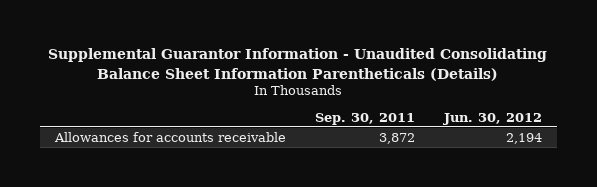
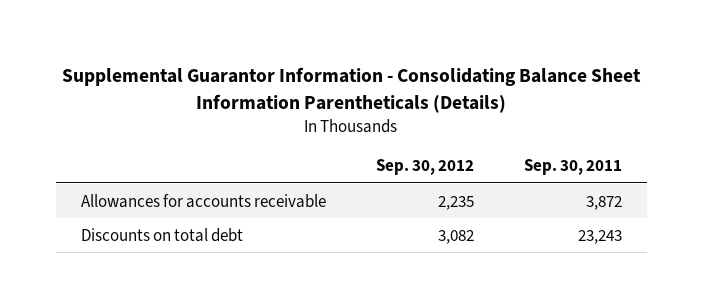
[48,48,548,81] Supplemental Guarantor Information - Unaudited Consolidating Balance Sheet Information Parentheticals (Details) -> [62,67,642,113] Supplemental Guarantor Information - Consolidating Balance Sheet Information Parentheticals (Details)
[442,112,542,125] Jun. 30, 2012 -> none
none -> [375,159,474,176] Sep. 30, 2012
none -> [80,227,243,242] Discounts on total debt

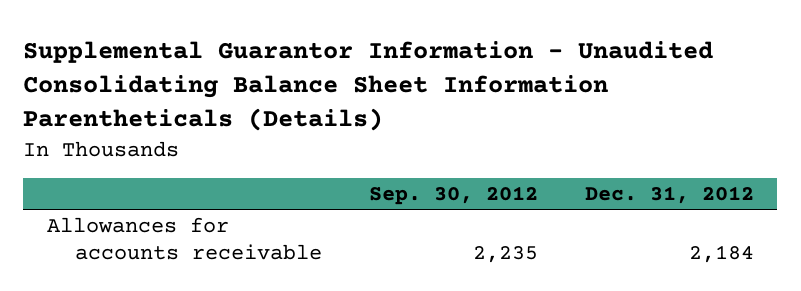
[62,67,642,113] Supplemental Guarantor Information - Consolidating Balance Sheet Information Parentheticals (Details) -> [23,40,714,131] Supplemental Guarantor Information - Unaudited Consolidating Balance Sheet Information Parentheticals (Details)
[523,159,622,176] Sep. 30, 2011 -> none
none -> [584,185,754,204] Dec. 31, 2012
[80,227,243,242] Discounts on total debt -> none

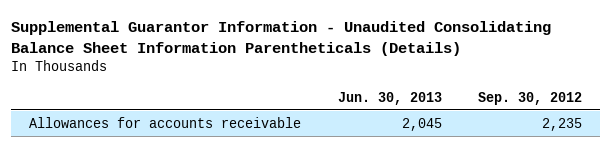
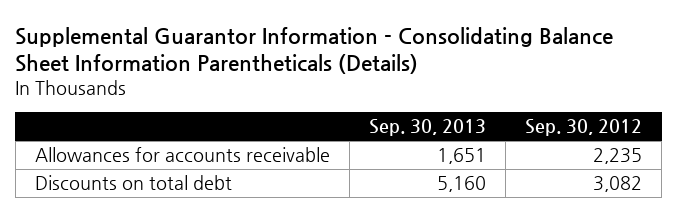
[11,21,552,57] Supplemental Guarantor Information - Unaudited Consolidating Balance Sheet Information Parentheticals (Details) -> [15,26,614,75] Supplemental Guarantor Information - Consolidating Balance Sheet Information Parentheticals (Details)
[337,91,442,105] Jun. 30, 2013 -> none
none -> [368,119,486,137] Sep. 30, 2013
none -> [34,175,232,191] Discounts on total debt

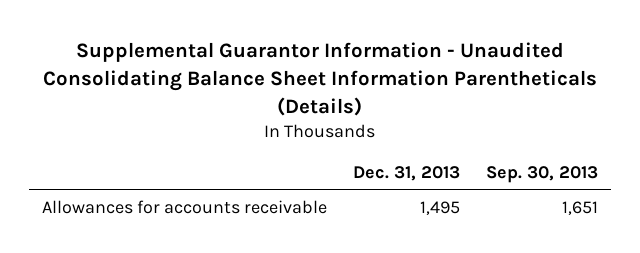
[15,26,614,75] Supplemental Guarantor Information - Consolidating Balance Sheet Information Parentheticals (Details) -> [43,41,598,116] Supplemental Guarantor Information - Unaudited Consolidating Balance Sheet Information Parentheticals (Details)
[525,119,643,137] Sep. 30, 2012 -> none
none -> [353,165,461,181] Dec. 31, 2013
[34,175,232,191] Discounts on total debt -> none

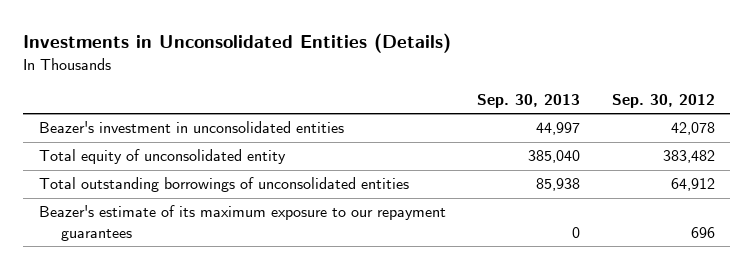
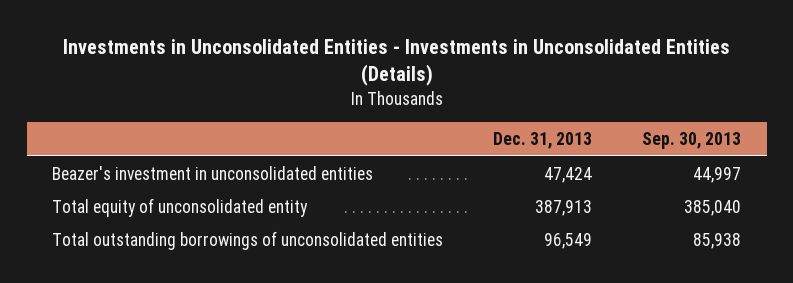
[23,33,452,54] Investments in Unconsolidated Entities (Details) -> [62,38,730,87] Investments in Unconsolidated Entities - Investments in Unconsolidated Entities (Details)
[611,93,715,108] Sep. 30, 2012 -> none
none -> [493,132,593,150] Dec. 31, 2013
[39,205,447,241] Beazer's estimate of its maximum exposure to our repayment guarantees -> none

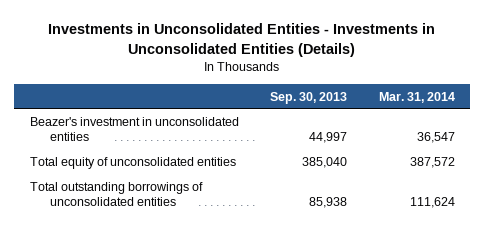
[493,132,593,150] Dec. 31, 2013 -> none
none -> [378,91,455,103] Mar. 31, 2014
[51,197,308,217] Total equity of unconsolidated entity -> [30,156,237,169] Total equity of unconsolidated entities

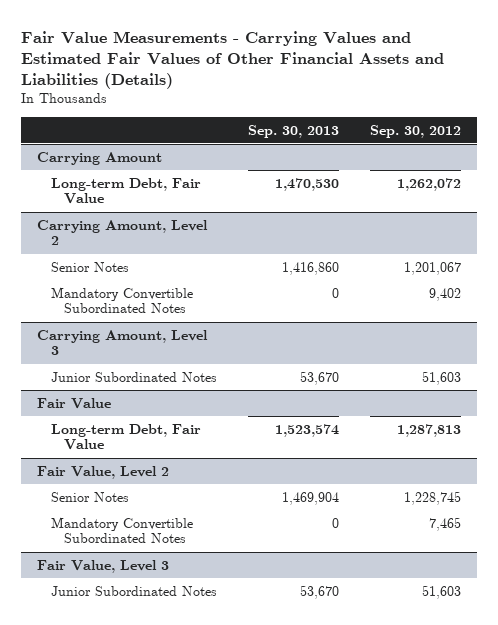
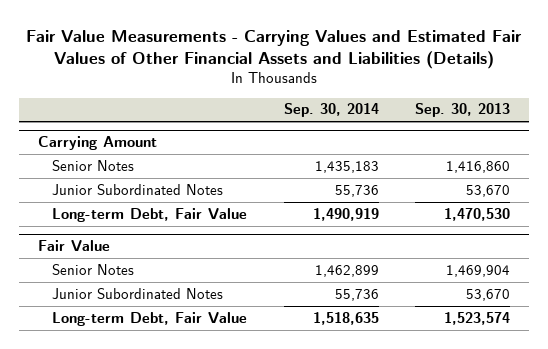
[370,124,462,138] Sep. 30, 2012 -> none
none -> [283,103,379,118] Sep. 30, 2014
[37,219,209,246] Carrying Amount, Level 2 -> none
[50,286,193,314] Mandatory Convertible Subordinated Notes -> none
[37,329,209,356] Carrying Amount, Level 3 -> none
[50,177,201,205] Long-term Debt, Fair Value -> [51,207,247,222] Long-term Debt, Fair Value
[37,465,170,479] Fair Value, Level 2 -> none
[50,516,193,544] Mandatory Convertible Subordinated Notes -> none
[37,559,170,573] Fair Value, Level 3 -> none
[50,423,201,451] Long-term Debt, Fair Value -> [51,311,247,326] Long-term Debt, Fair Value

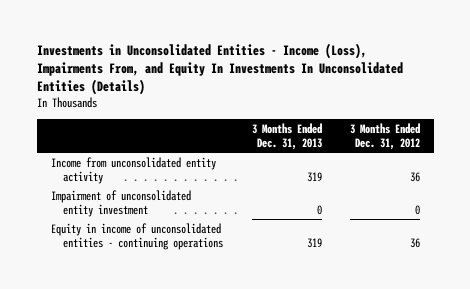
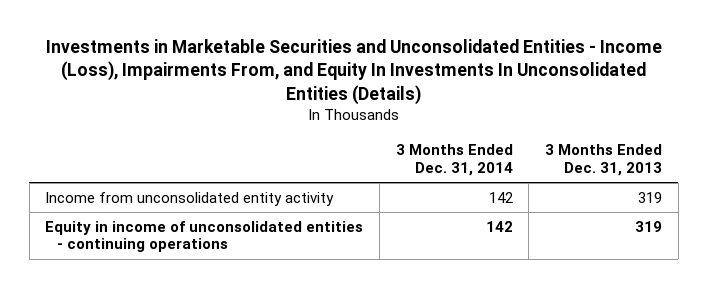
[36,42,403,96] Investments in Unconsolidated Entities - Income (Loss), Impairments From, and Equity In Investments In Unconsolidated Entities (Details) -> [45,38,662,105] Investments in Marketable Securities and Unconsolidated Entities - Income (Loss), Impairments From, and Equity In Investments In Unconsolidated Entities (Details)
[349,122,420,150] 3 Months Ended Dec. 31, 2012 -> none
none -> [395,144,513,176] 3 Months Ended Dec. 31, 2014
[50,189,191,217] Impairment of unconsolidated entity investment -> none

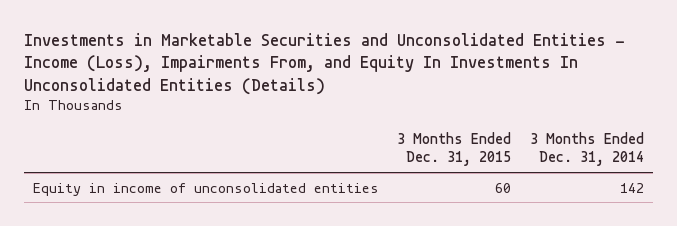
[545,144,663,176] 3 Months Ended Dec. 31, 2013 -> none
none -> [397,131,512,167] 3 Months Ended Dec. 31, 2015
[45,191,335,206] Income from unconsolidated entity activity -> none
[45,220,364,253] Equity in income of unconsolidated entities - continuing operations -> [32,182,379,196] Equity in income of unconsolidated entities

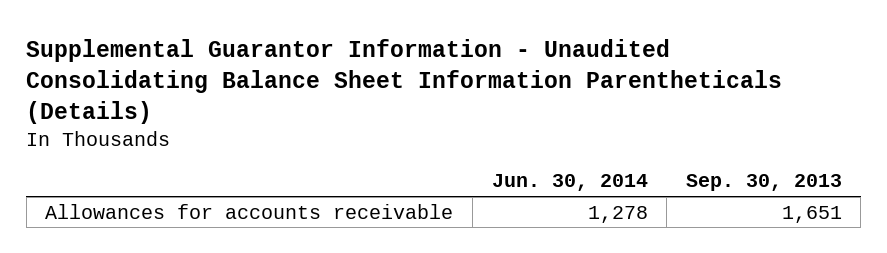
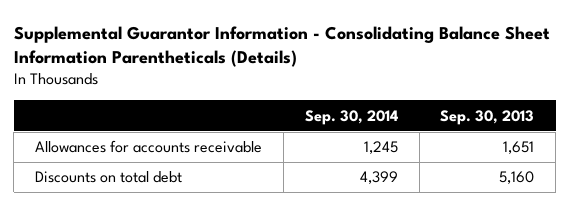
[26,39,783,124] Supplemental Guarantor Information - Unaudited Consolidating Balance Sheet Information Parentheticals (Details) -> [13,25,550,68] Supplemental Guarantor Information - Consolidating Balance Sheet Information Parentheticals (Details)
[491,174,648,192] Jun. 30, 2014 -> none
none -> [304,109,398,125] Sep. 30, 2014
none -> [35,171,183,184] Discounts on total debt

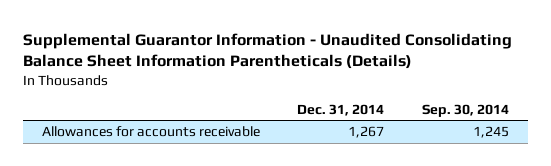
[13,25,550,68] Supplemental Guarantor Information - Consolidating Balance Sheet Information Parentheticals (Details) -> [23,32,513,70] Supplemental Guarantor Information - Unaudited Consolidating Balance Sheet Information Parentheticals (Details)
[440,109,535,125] Sep. 30, 2013 -> none
none -> [297,104,385,117] Dec. 31, 2014
[35,171,183,184] Discounts on total debt -> none

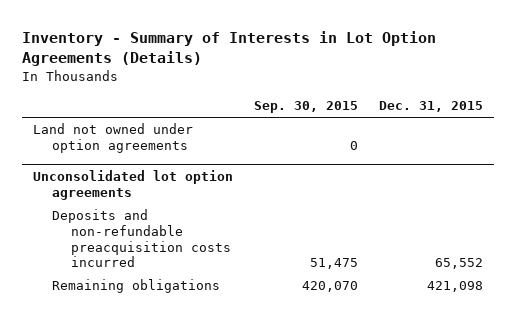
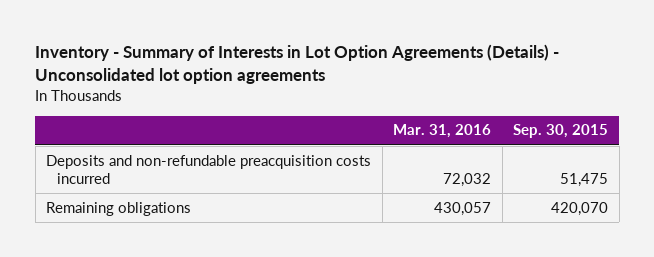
[22,30,437,67] Inventory - Summary of Interests in Lot Option Agreements (Details) -> [35,44,560,85] Inventory - Summary of Interests in Lot Option Agreements (Details) - Unconsolidated lot option agreements
[379,101,484,113] Dec. 31, 2015 -> none
none -> [393,124,492,139] Mar. 31, 2016
[33,123,194,154] Land not owned under option agreements -> none
[33,170,234,200] Unconsolidated lot option agreements -> none

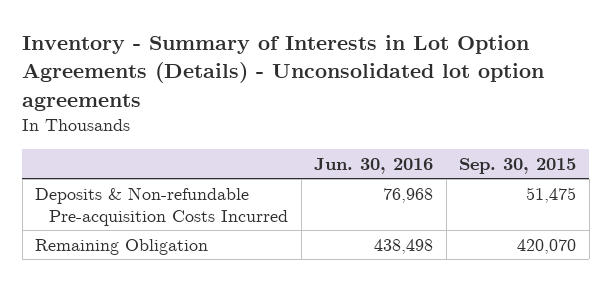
[393,124,492,139] Mar. 31, 2016 -> none
none -> [314,157,434,174] Jun. 30, 2016
[46,154,372,185] Deposits and non-refundable preacquisition costs incurred -> [35,186,289,226] Deposits & Non-refundable Pre-acquisition Costs Incurred
[46,201,192,216] Remaining obligations -> [35,238,209,255] Remaining Obligation

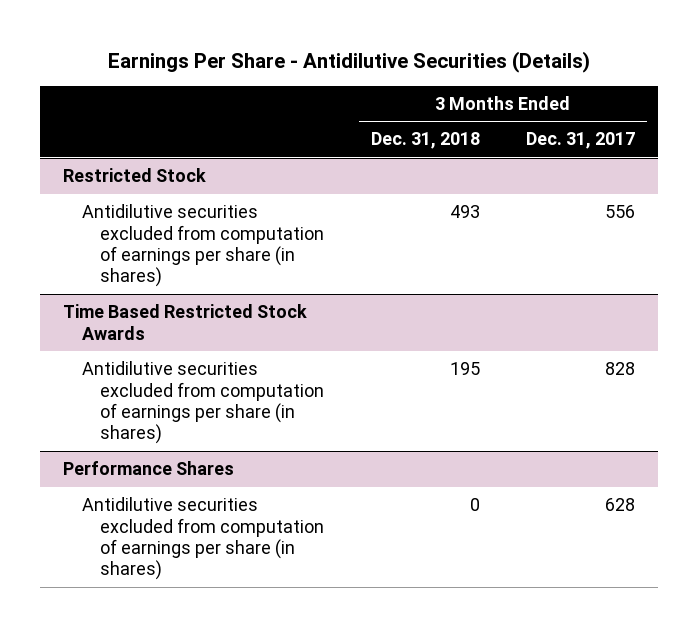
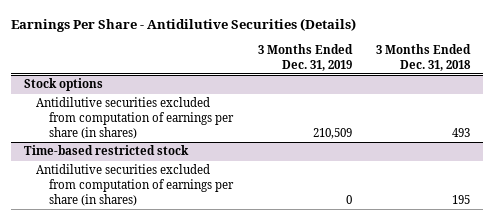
[526,132,636,150] Dec. 31, 2017 -> none
none -> [257,44,353,71] 3 Months Ended Dec. 31, 2019
[62,168,206,183] Restricted Stock -> [23,78,103,92] Stock options
[62,304,307,340] Time Based Restricted Stock Awards -> [23,145,189,156] Time-based restricted stock
[62,461,234,476] Performance Shares -> none
[81,497,325,581] Antidilutive securities excluded from computation of earnings per share (in shares) -> none

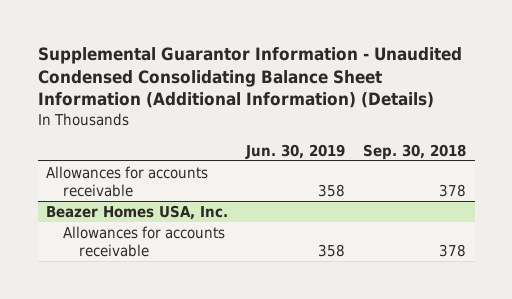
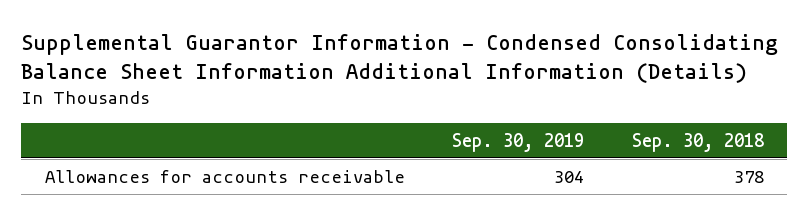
[37,47,462,109] Supplemental Guarantor Information - Unaudited Condensed Consolidating Balance Sheet Information (Additional Information) (Details) -> [21,33,779,83] Supplemental Guarantor Information - Condensed Consolidating Balance Sheet Information Additional Information (Details)
[245,143,346,159] Jun. 30, 2019 -> none
none -> [452,132,585,152] Sep. 30, 2019
[46,204,229,220] Beazer Homes USA, Inc. -> none
[62,225,225,257] Allowances for accounts receivable -> none

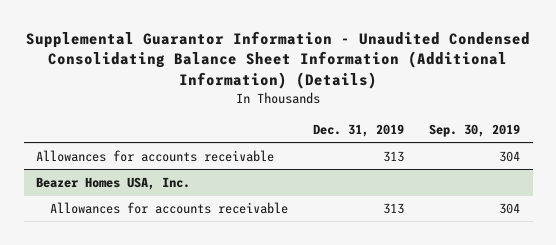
[21,33,779,83] Supplemental Guarantor Information - Condensed Consolidating Balance Sheet Information Additional Information (Details) -> [26,31,531,89] Supplemental Guarantor Information - Unaudited Condensed Consolidating Balance Sheet Information (Additional Information) (Details)
[631,132,764,152] Sep. 30, 2018 -> none
none -> [313,123,405,137] Dec. 31, 2019
none -> [36,176,191,190] Beazer Homes USA, Inc.
none -> [50,201,289,214] Allowances for accounts receivable

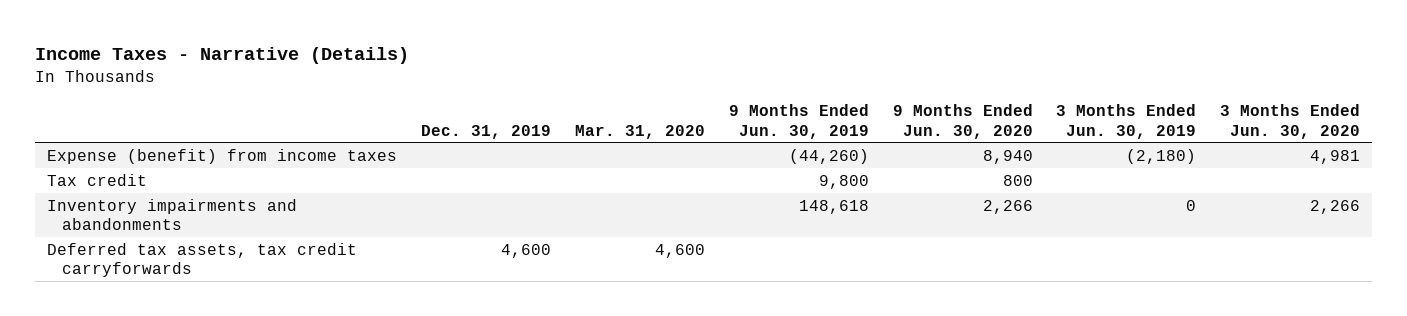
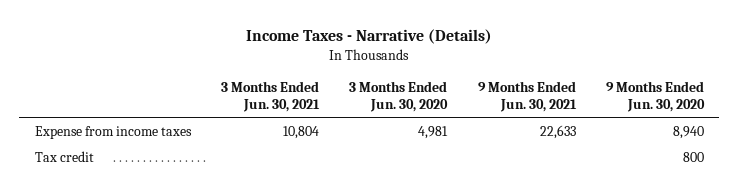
[420,124,551,139] Dec. 31, 2019 -> none
[574,124,705,139] Mar. 31, 2020 -> none
[728,104,869,139] 9 Months Ended Jun. 30, 2019 -> none
[1056,104,1197,139] 3 Months Ended Jun. 30, 2019 -> none
none -> [220,81,320,113] 3 Months Ended Jun. 30, 2021
none -> [477,81,577,113] 9 Months Ended Jun. 30, 2021
[46,148,397,164] Expense (benefit) from income taxes -> [34,125,192,139] Expense from income taxes
[46,198,297,231] Inventory impairments and abandonments -> none
[46,242,357,278] Deferred tax assets, tax credit carryforwards -> none

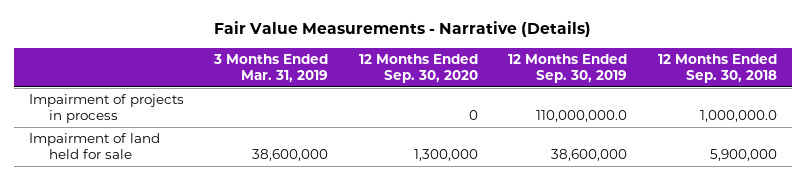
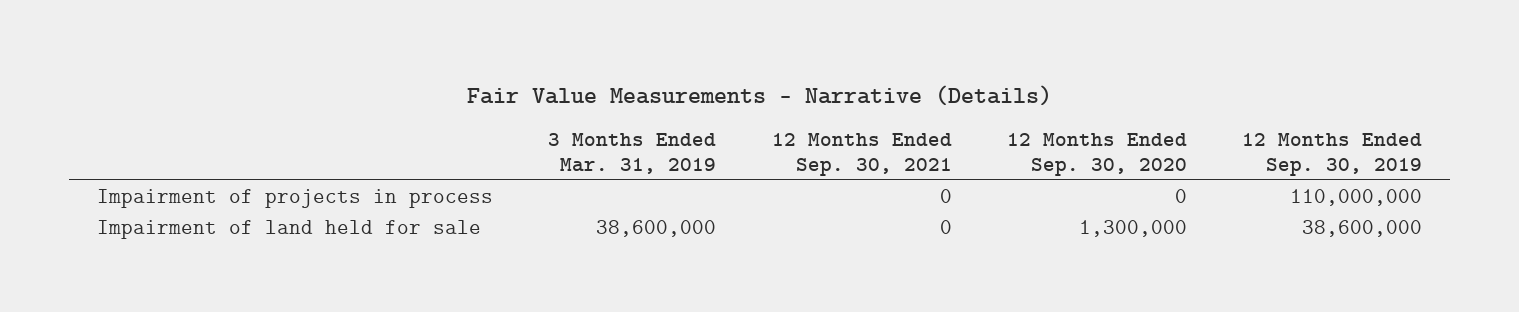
[657,54,777,83] 12 Months Ended Sep. 30, 2018 -> none
none -> [771,133,952,176] 12 Months Ended Sep. 30, 2021
[536,110,628,123] 110,000,000.0 -> [1290,189,1423,207] 110,000,000

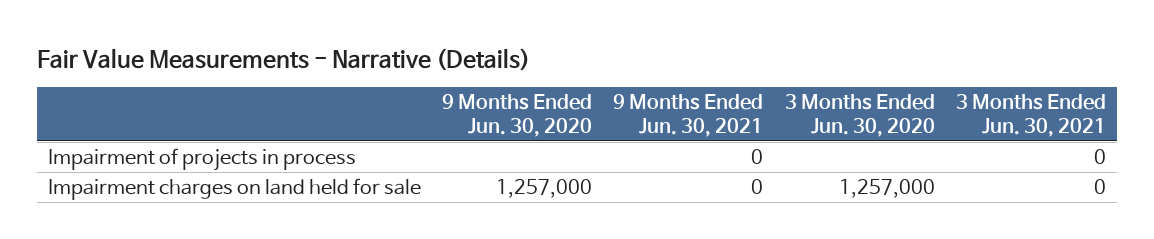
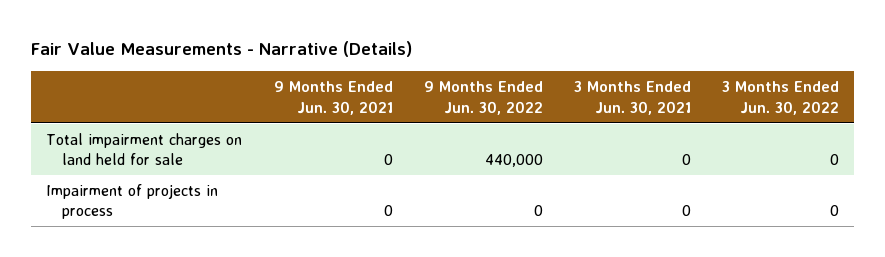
[441,93,592,138] 9 Months Ended Jun. 30, 2020 -> none
[784,93,935,138] 3 Months Ended Jun. 30, 2020 -> none
none -> [423,81,543,115] 9 Months Ended Jun. 30, 2022
none -> [721,81,839,115] 3 Months Ended Jun. 30, 2022
none -> [46,133,243,166] Total impairment charges on land held for sale
[47,177,421,200] Impairment charges on land held for sale -> none

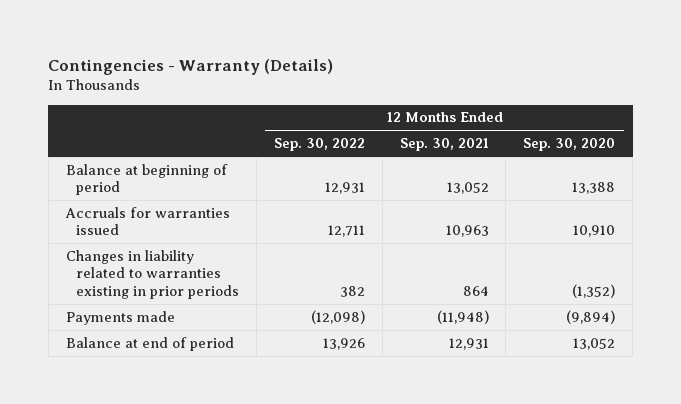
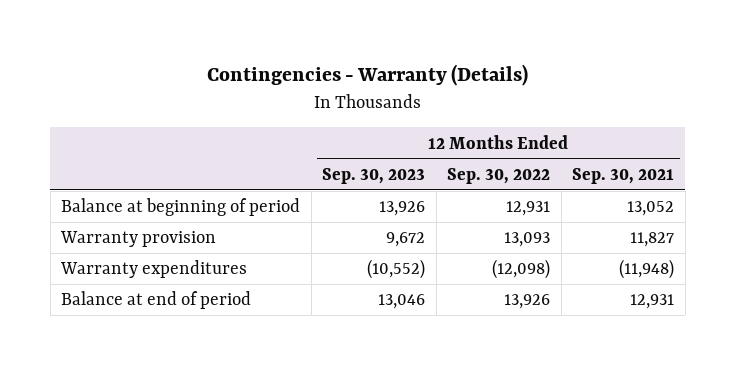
[523,138,616,152] Sep. 30, 2020 -> none
none -> [322,167,426,184] Sep. 30, 2023
[64,206,230,236] Accruals for warranties issued -> none
[65,249,239,299] Changes in liability related to warranties existing in prior periods -> none
none -> [60,231,217,248] Warranty provision
[65,310,175,325] Payments made -> [60,260,248,279] Warranty expenditures

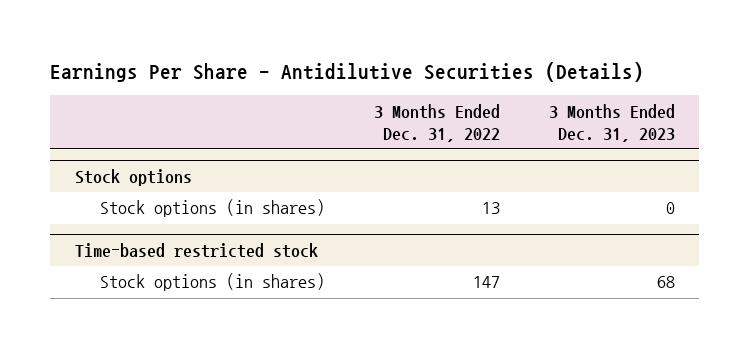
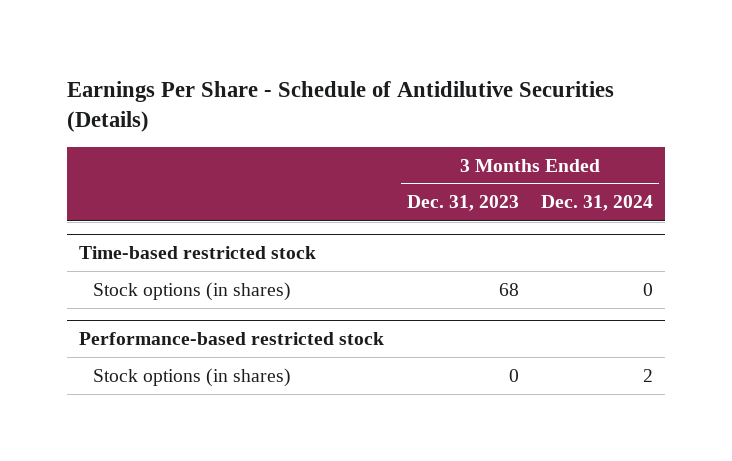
[50,61,645,82] Earnings Per Share - Antidilutive Securities (Details) -> [67,81,615,133] Earnings Per Share - Schedule of Antidilutive Securities (Details)
[374,103,501,142] 3 Months Ended Dec. 31, 2022 -> none
none -> [541,195,654,212] Dec. 31, 2024
[74,169,192,187] Stock options -> none
[100,199,326,218] Stock options (in shares) -> none
none -> [78,331,384,345] Performance-based restricted stock
none -> [93,367,292,387] Stock options (in shares)

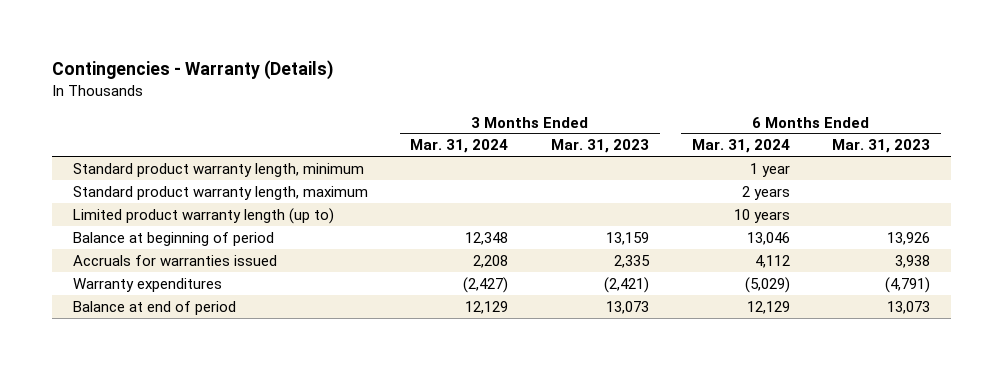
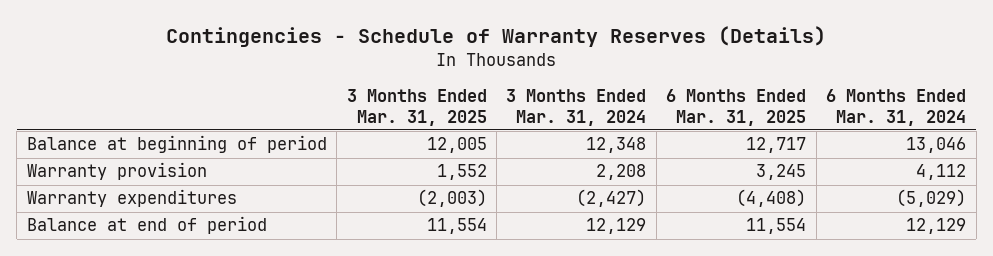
[51,60,333,81] Contingencies - Warranty (Details) -> [166,26,827,48] Contingencies - Schedule of Warranty Reserves (Details)
[550,139,649,154] Mar. 31, 2023 -> none
[832,139,931,154] Mar. 31, 2023 -> none
none -> [346,89,487,126] 3 Months Ended Mar. 31, 2025
none -> [666,89,807,126] 6 Months Ended Mar. 31, 2025
[72,162,364,177] Standard product warranty length, minimum -> none
[72,185,368,200] Standard product warranty length, maximum -> none
[72,207,334,224] Limited product warranty length (up to) -> none
[72,254,277,266] Accruals for warranties issued -> [26,162,207,181] Warranty provision

